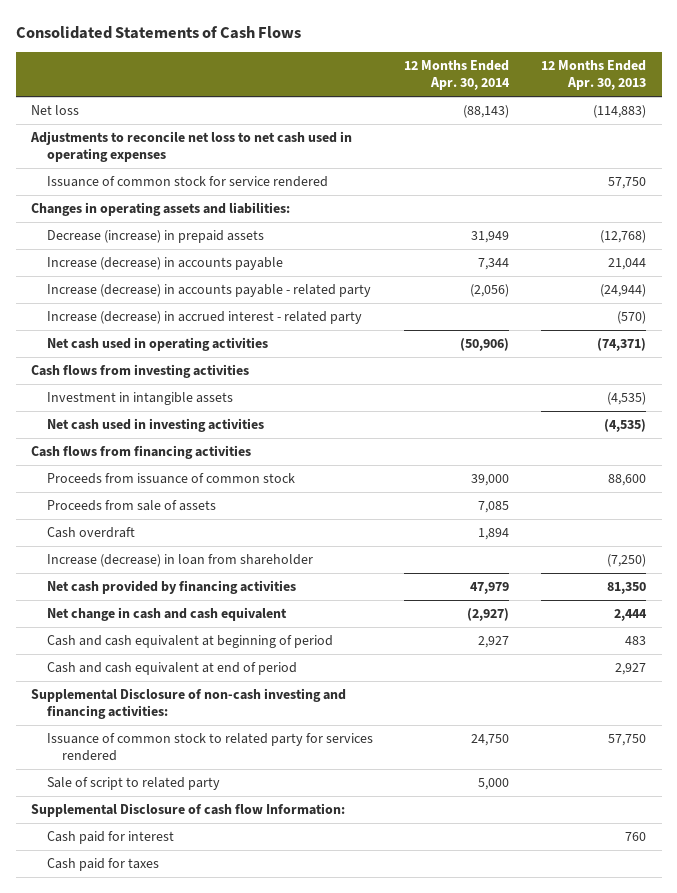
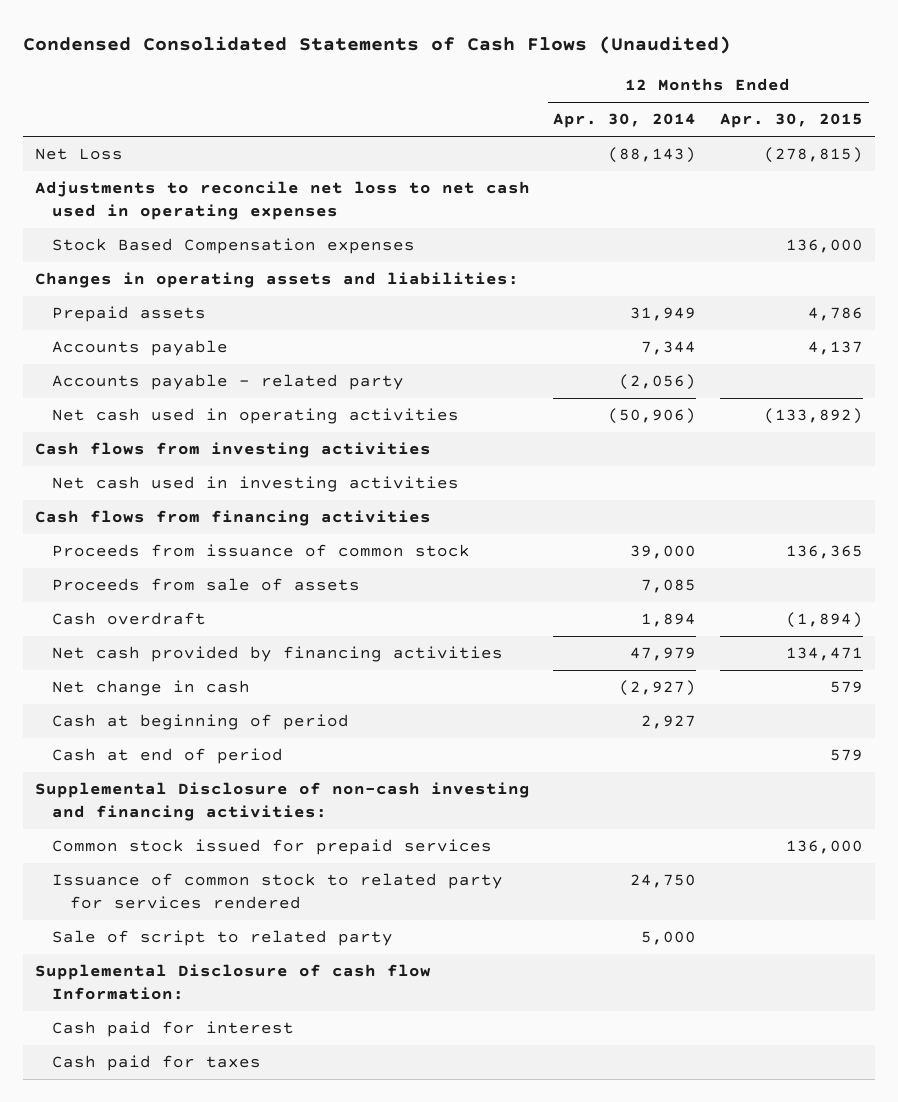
[15,25,301,39] Consolidated Statements of Cash Flows -> [23,36,732,55] Condensed Consolidated Statements of Cash Flows (Unaudited)
[540,60,646,91] 12 Months Ended Apr. 30, 2013 -> none
none -> [719,113,863,129] Apr. 30, 2015
[31,105,80,116] Net loss -> [34,148,123,161] Net Loss
[46,176,328,188] Issuance of common stock for service rendered -> none
none -> [52,238,416,255] Stock Based Compensation expenses
[46,311,362,325] Increase (decrease) in accrued interest - related party -> none
[46,230,264,244] Decrease (increase) in prepaid assets -> [52,306,207,323] Prepaid assets
[46,257,283,271] Increase (decrease) in accounts payable -> [52,340,229,357] Accounts payable
[46,284,371,298] Increase (decrease) in accounts payable - related party -> [52,374,405,391] Accounts payable - related party
[46,392,233,406] Investment in intangible assets -> none
[46,554,313,568] Increase (decrease) in loan from shareholder -> none
[46,607,287,622] Net change in cash and cash equivalent -> [52,680,251,697] Net change in cash
[46,635,333,649] Cash and cash equivalent at beginning of period -> [52,714,350,731] Cash at beginning of period
[46,662,297,676] Cash and cash equivalent at end of period -> [52,748,284,765] Cash at end of period
none -> [52,839,493,856] Common stock issued for prepaid services

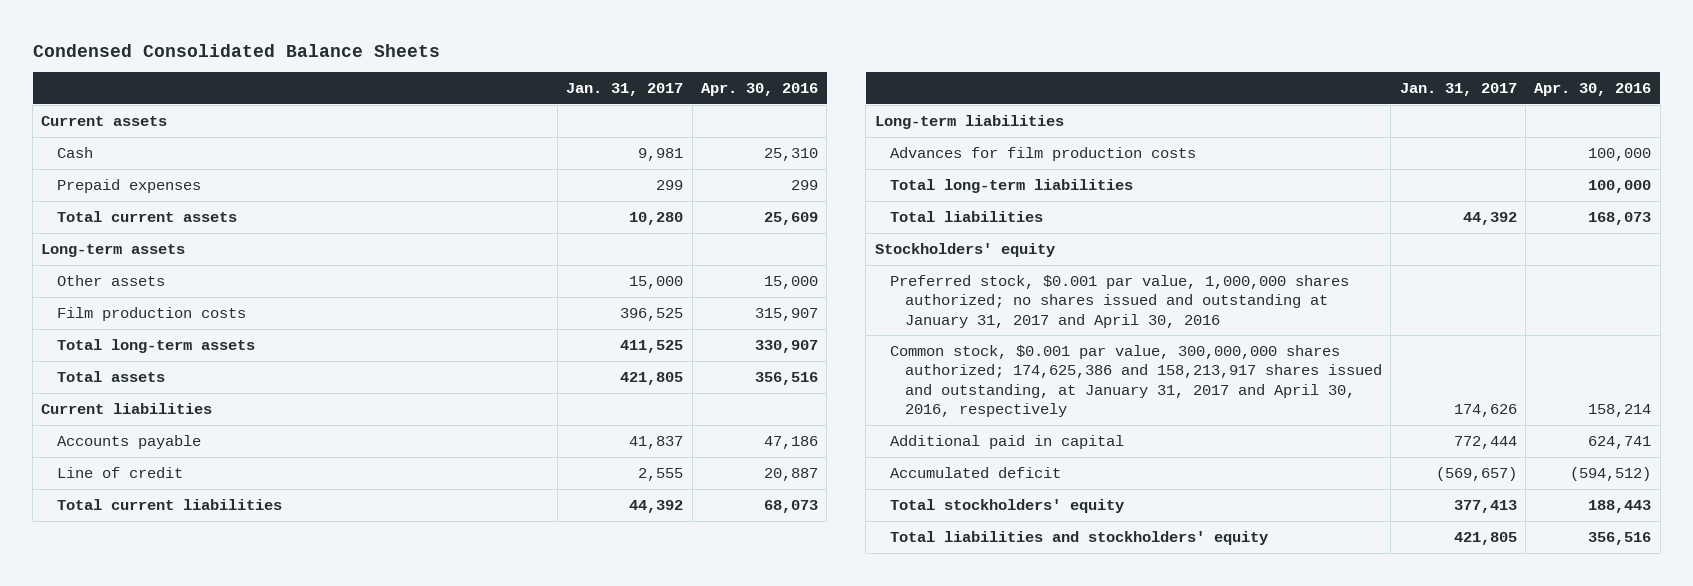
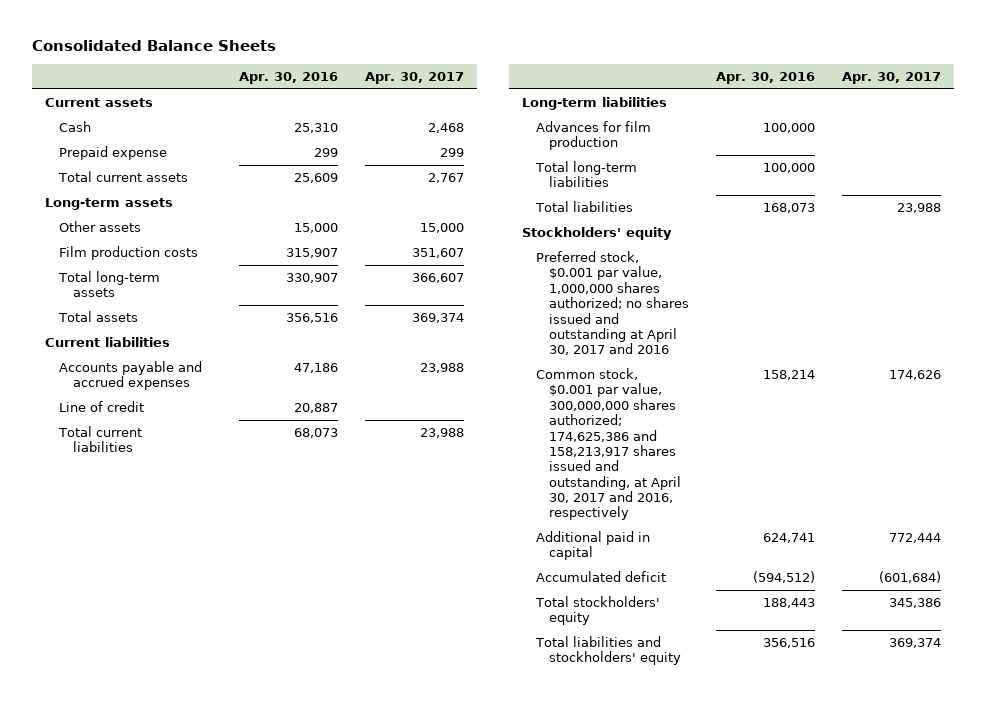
[32,43,440,57] Condensed Consolidated Balance Sheets -> [31,40,276,52] Consolidated Balance Sheets
[566,83,684,97] Jan. 31, 2017 -> none
none -> [365,71,465,84] Apr. 30, 2017
[56,179,201,194] Prepaid expenses -> [58,146,167,161] Prepaid expense
[56,435,201,450] Accounts payable -> [58,361,202,391] Accounts payable and accrued expenses
[889,147,1196,162] Advances for film production costs -> [535,121,651,151] Advances for film production
[889,275,1349,328] Preferred stock, $0.001 par value, 1,000,000 shares authorized; no shares issued and outstanding at January 31, 2017 and April 30, 2016 -> [535,251,690,356] Preferred stock, $0.001 par value, 1,000,000 shares authorized; no shares issued and outstanding at April 30, 2017 and 2016
[889,345,1383,418] Common stock, $0.001 par value, 300,000,000 shares authorized; 174,625,386 and 158,213,917 shares issued and outstanding, at January 31, 2017 and April 30, 2016, respectively -> [535,368,682,521] Common stock, $0.001 par value, 300,000,000 shares authorized; 174,625,386 and 158,213,917 shares issued and outstanding, at April 30, 2017 and 2016, respectively

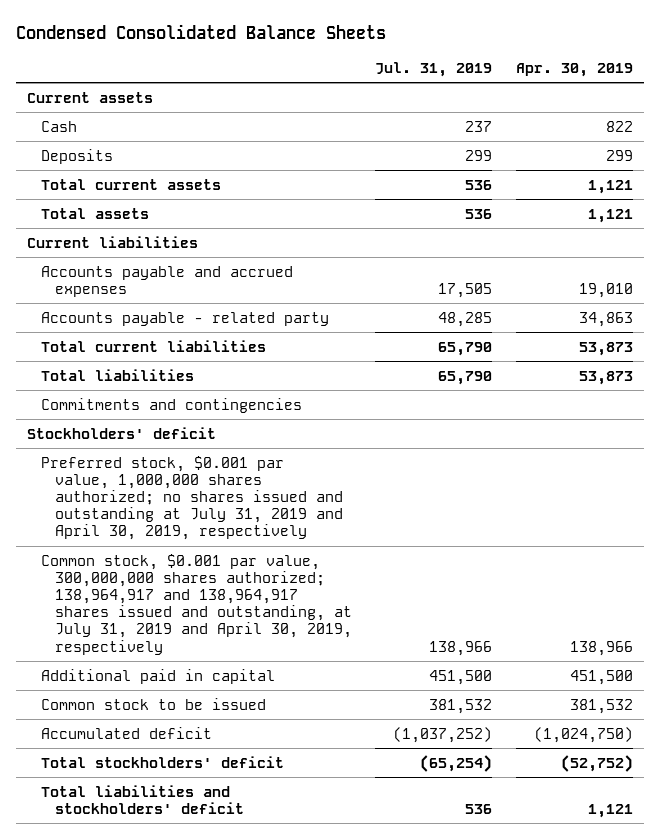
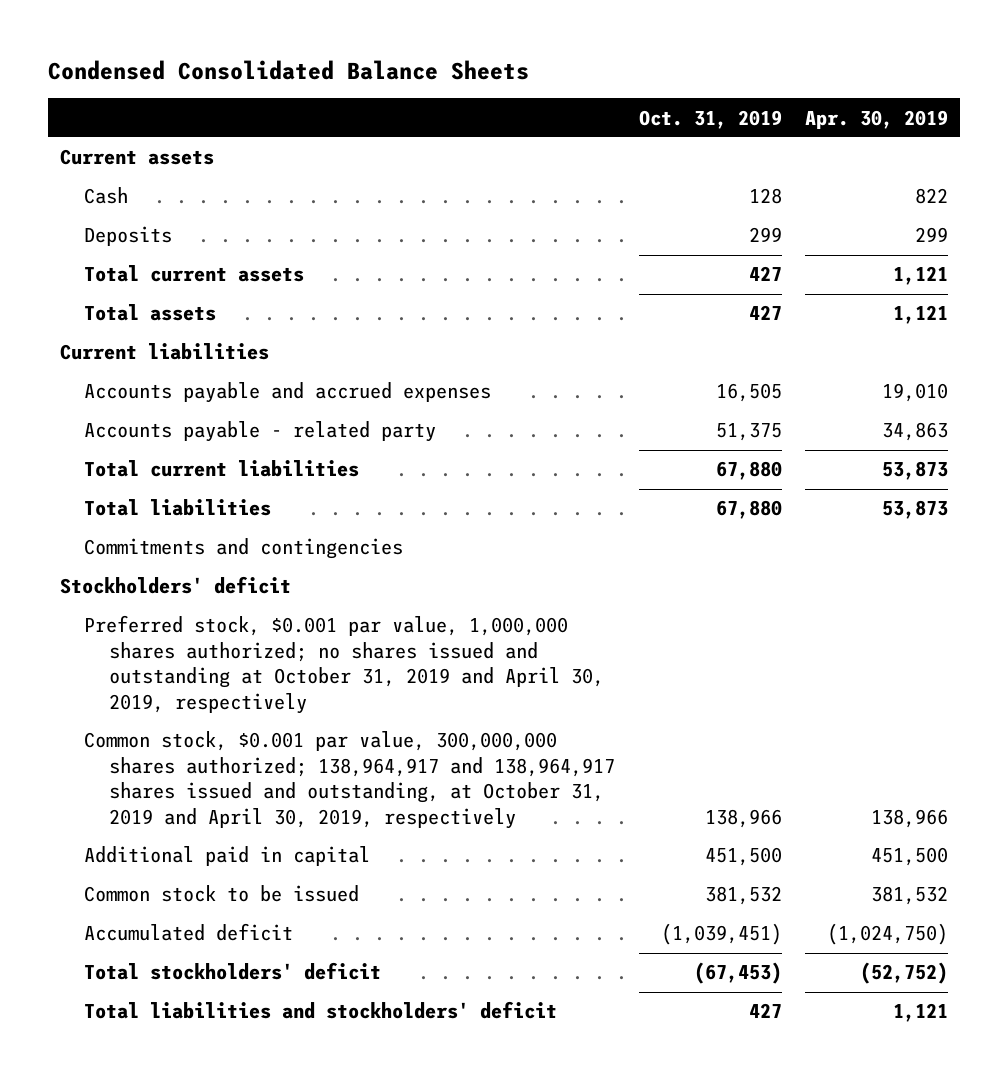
[375,62,493,78] Jul. 31, 2019 -> none
none -> [638,109,782,129] Oct. 31, 2019
[41,455,344,541] Preferred stock, $0.001 par value, 1,000,000 shares authorized; no shares issued and outstanding at July 31, 2019 and April 30, 2019, respectively -> [84,615,604,714] Preferred stock, $0.001 par value, 1,000,000 shares authorized; no shares issued and outstanding at October 31, 2019 and April 30, 2019, respectively
[41,553,353,655] Common stock, $0.001 par value, 300,000,000 shares authorized; 138,964,917 and 138,964,917 shares issued and outstanding, at July 31, 2019 and April 30, 2019, respectively -> [84,731,615,829] Common stock, $0.001 par value, 300,000,000 shares authorized; 138,964,917 and 138,964,917 shares issued and outstanding, at October 31, 2019 and April 30, 2019, respectively

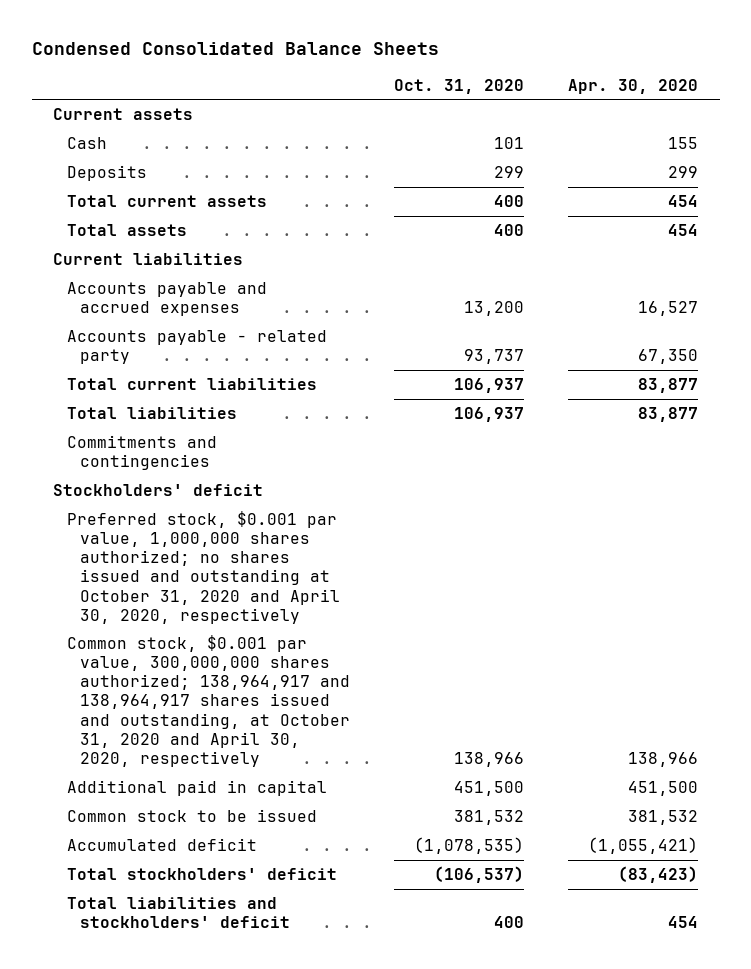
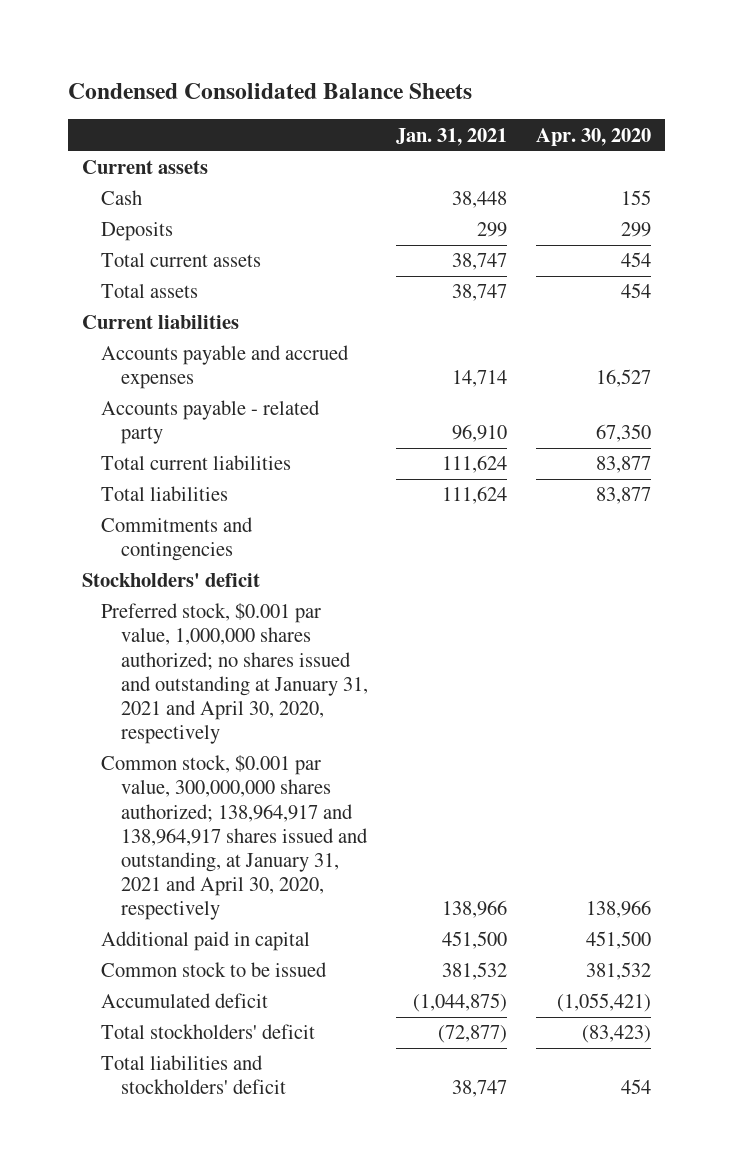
[393,78,524,94] Oct. 31, 2020 -> none
none -> [396,127,508,146] Jan. 31, 2021
[66,510,341,624] Preferred stock, $0.001 par value, 1,000,000 shares authorized; no shares issued and outstanding at October 31, 2020 and April 30, 2020, respectively -> [101,603,368,745] Preferred stock, $0.001 par value, 1,000,000 shares authorized; no shares issued and outstanding at January 31, 2021 and April 30, 2020, respectively
[66,634,351,767] Common stock, $0.001 par value, 300,000,000 shares authorized; 138,964,917 and 138,964,917 shares issued and outstanding, at October 31, 2020 and April 30, 2020, respectively -> [101,755,368,921] Common stock, $0.001 par value, 300,000,000 shares authorized; 138,964,917 and 138,964,917 shares issued and outstanding, at January 31, 2021 and April 30, 2020, respectively

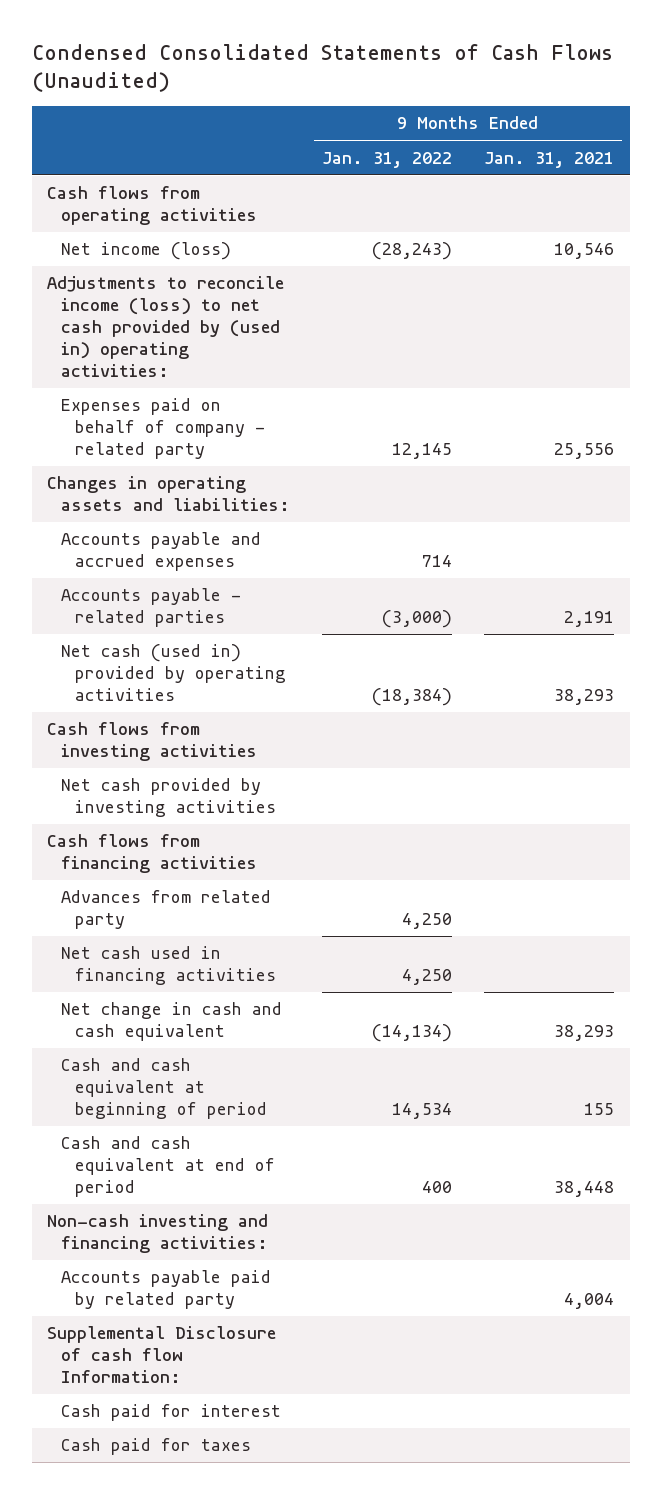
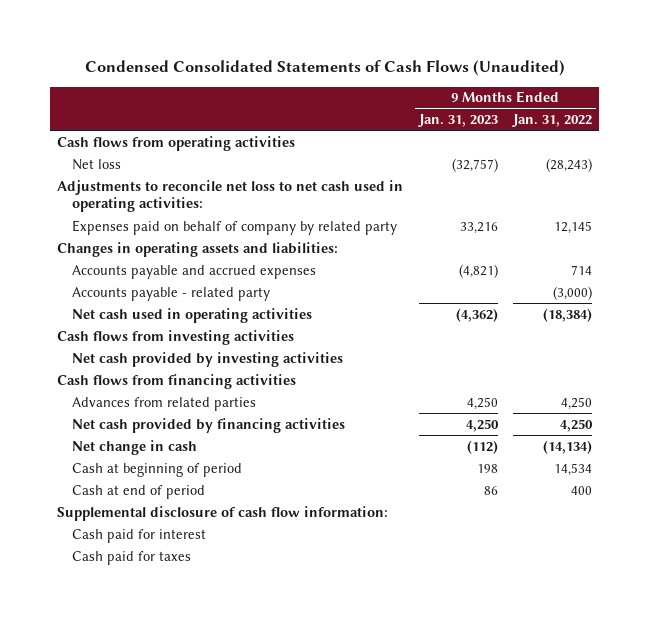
[483,151,614,168] Jan. 31, 2021 -> none
none -> [417,113,498,127] Jan. 31, 2023
[61,242,232,261] Net income (loss) -> [71,158,121,170] Net loss
[47,276,285,377] Adjustments to reconcile income (loss) to net cash provided by (used in) operating activities: -> [57,179,404,213] Adjustments to reconcile net loss to net cash used in operating activities:
[61,398,266,460] Expenses paid on behalf of company - related party -> [71,219,397,235] Expenses paid on behalf of company by related party
[61,588,242,628] Accounts payable - related parties -> [71,286,270,301] Accounts payable - related party
[61,644,287,702] Net cash (used in) provided by operating activities -> [71,307,312,323] Net cash used in operating activities
[47,1214,269,1254] Non-cash investing and financing activities: -> none
[61,1270,272,1310] Accounts payable paid by related party -> none
[61,890,272,930] Advances from related party -> [71,396,256,411] Advances from related parties
[61,946,277,986] Net cash used in financing activities -> [71,417,345,433] Net cash provided by financing activities
[61,1002,283,1042] Net change in cash and cash equivalent -> [71,439,197,455] Net change in cash
[61,1058,268,1120] Cash and cash equivalent at beginning of period -> [71,462,242,477] Cash at beginning of period
[61,1136,276,1198] Cash and cash equivalent at end of period -> [71,484,205,499] Cash at end of period
[47,1326,277,1384] Supplemental Disclosure of cash flow Information: -> [57,505,389,521] Supplemental disclosure of cash flow information:

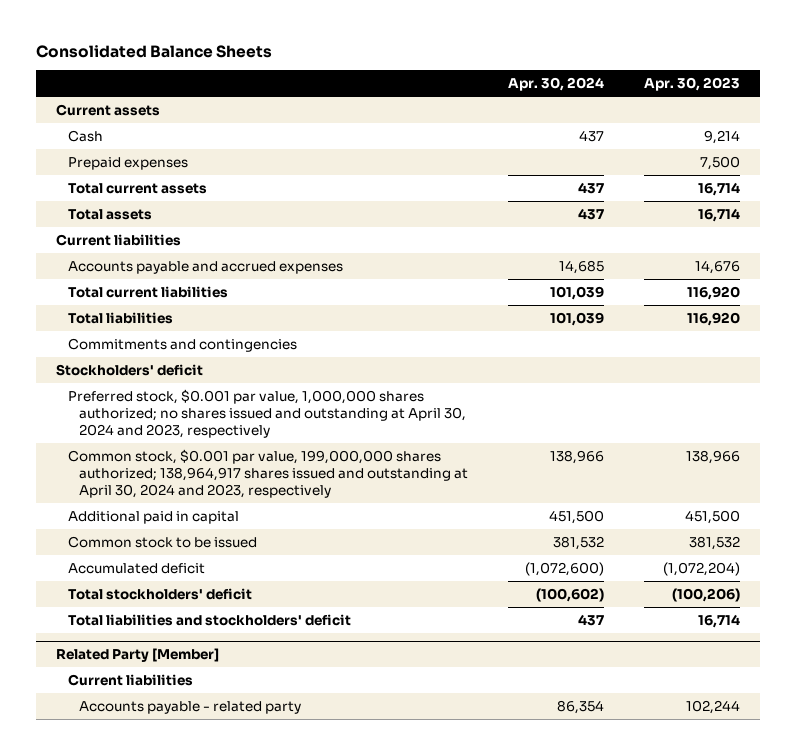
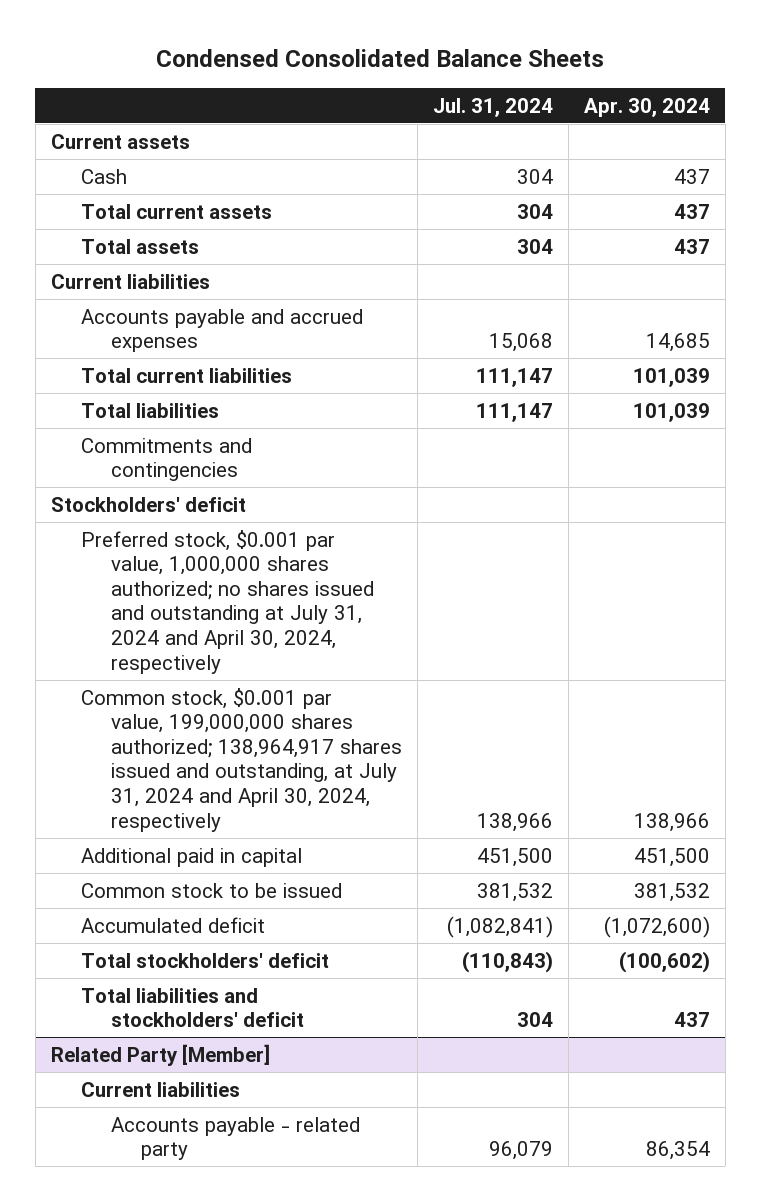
[36,44,273,58] Consolidated Balance Sheets -> [156,49,605,68] Condensed Consolidated Balance Sheets
[643,77,740,92] Apr. 30, 2023 -> none
none -> [432,97,553,117] Jul. 31, 2024
[67,156,188,170] Prepaid expenses -> none
[67,388,467,438] Preferred stock, $0.001 par value, 1,000,000 shares authorized; no shares issued and outstanding at April 30, 2024 and 2023, respectively -> [80,529,374,674] Preferred stock, $0.001 par value, 1,000,000 shares authorized; no shares issued and outstanding at July 31, 2024 and April 30, 2024, respectively
[67,448,469,498] Common stock, $0.001 par value, 199,000,000 shares authorized; 138,964,917 shares issued and outstanding at April 30, 2024 and 2023, respectively -> [80,687,402,832] Common stock, $0.001 par value, 199,000,000 shares authorized; 138,964,917 shares issued and outstanding, at July 31, 2024 and April 30, 2024, respectively

